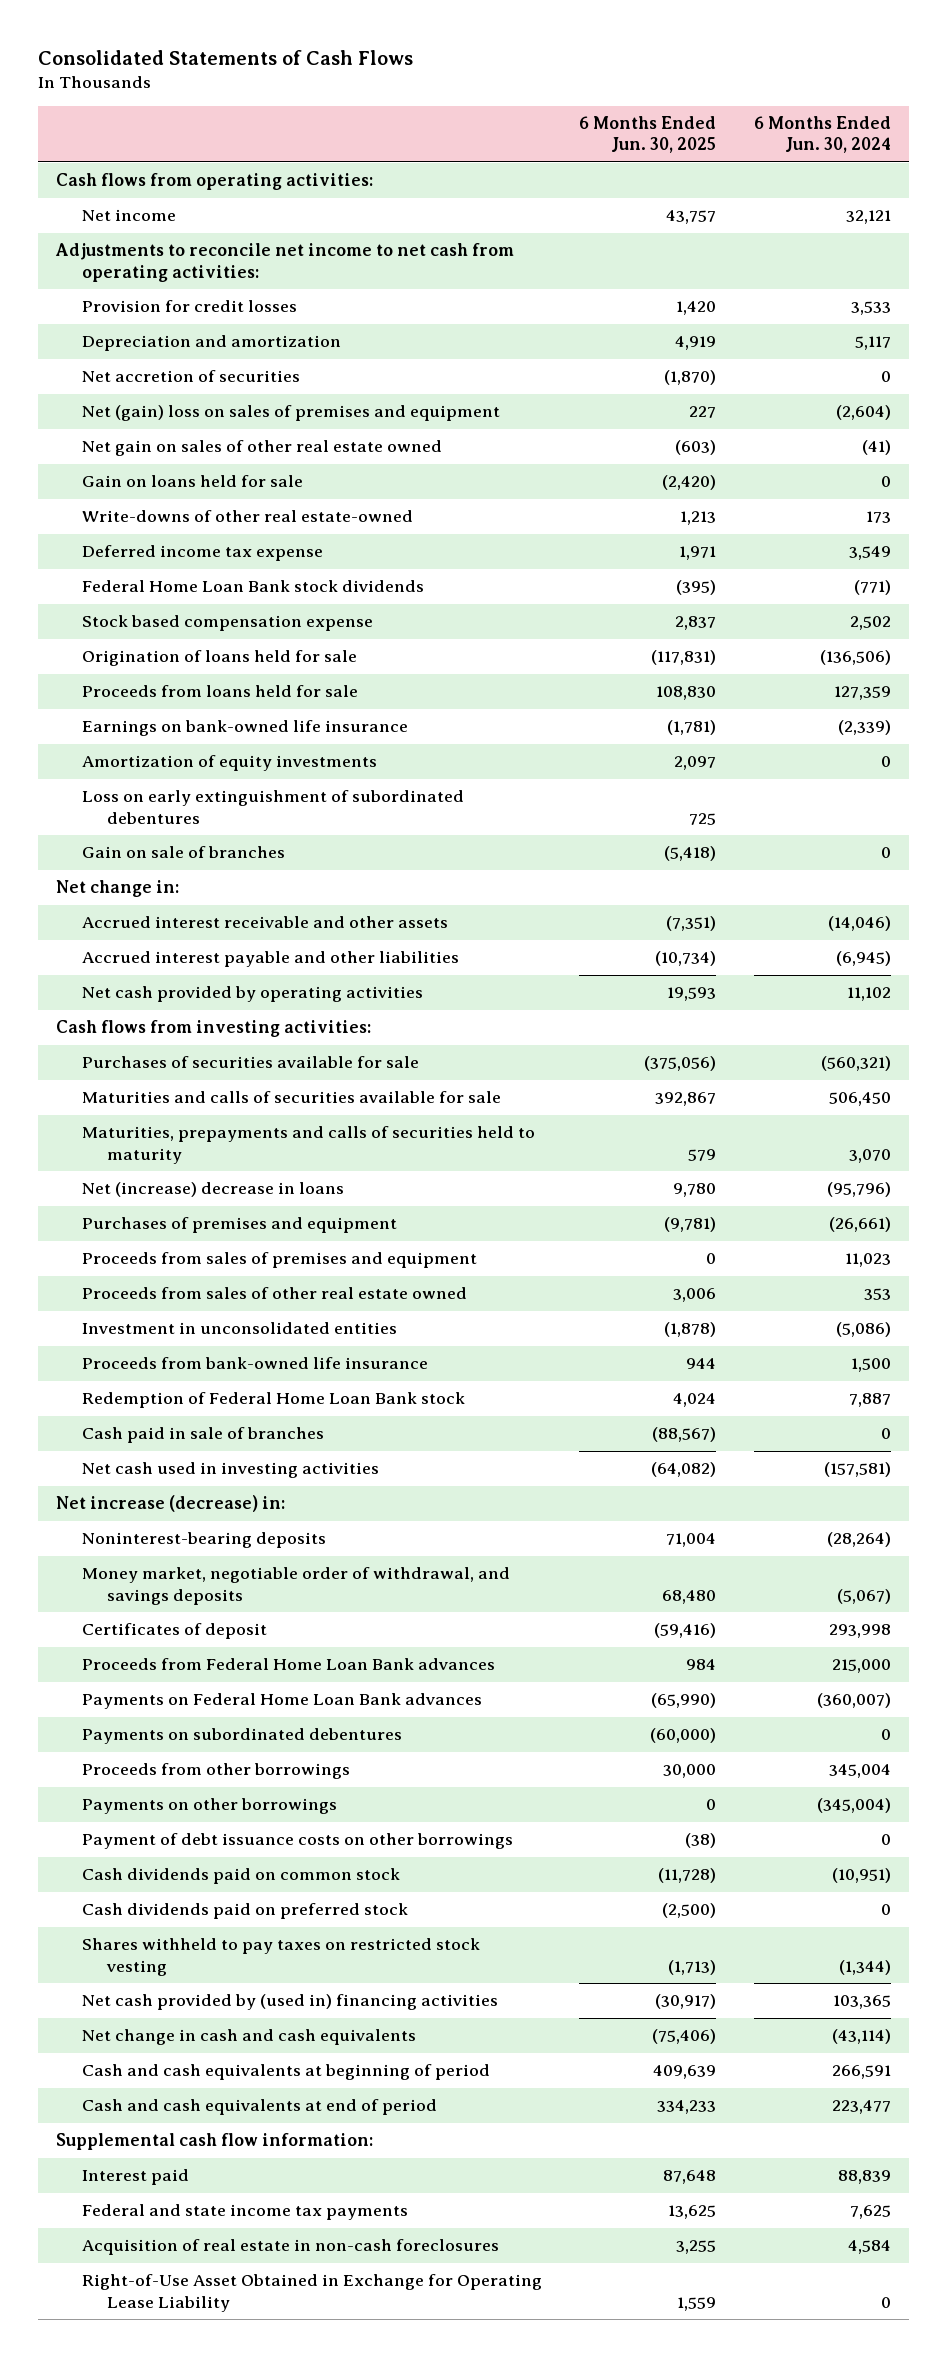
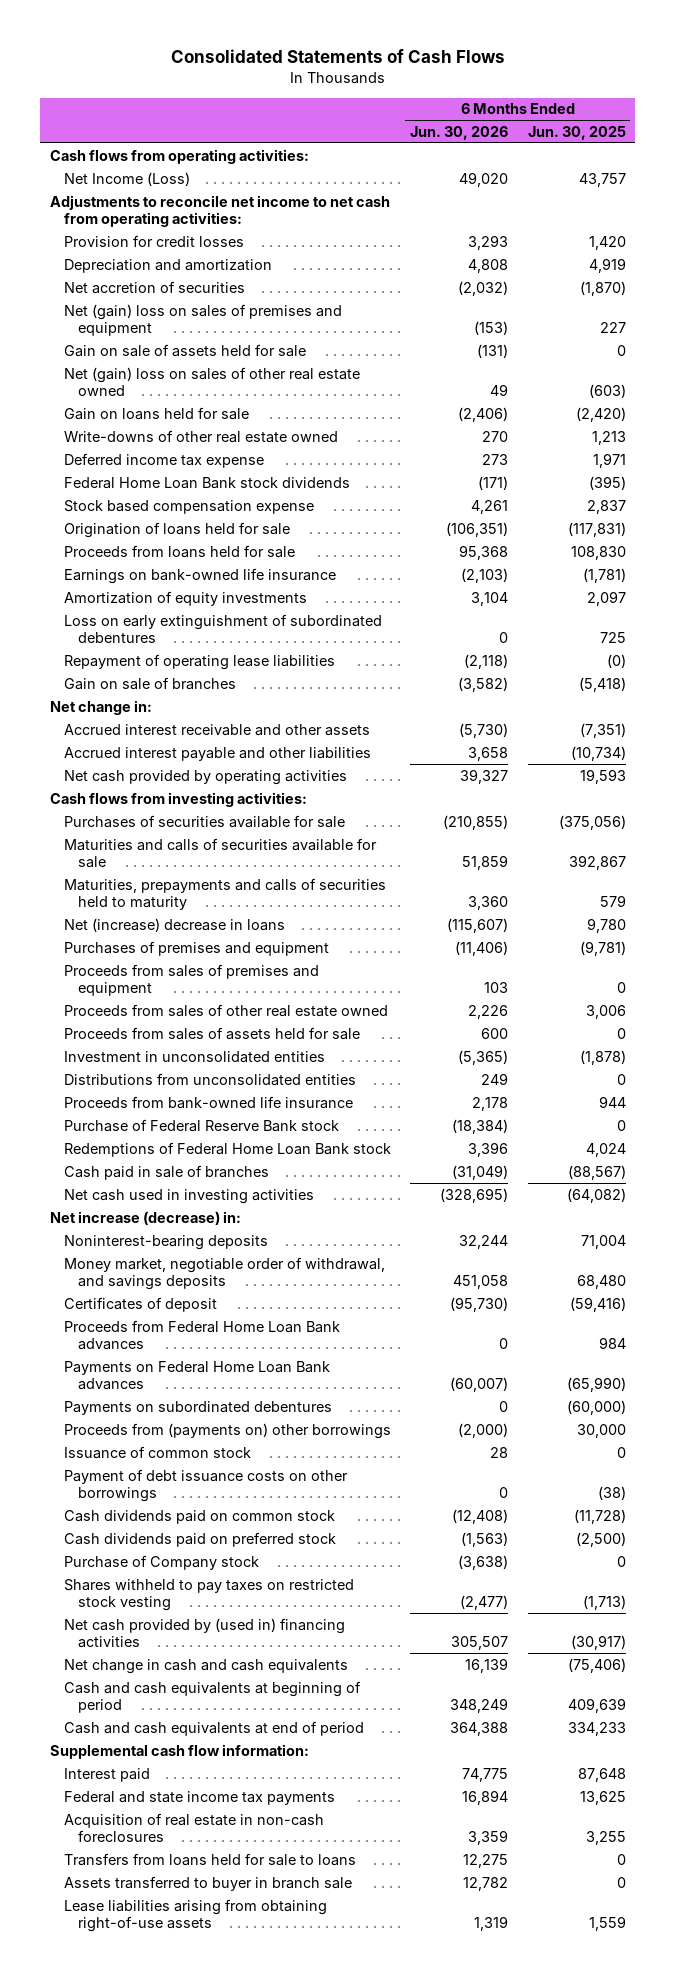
[753,116,891,154] 6 Months Ended Jun. 30, 2024 -> none
none -> [410,125,509,140] Jun. 30, 2026
[81,209,176,222] Net income -> [63,171,190,186] Net Income (Loss)
none -> [63,343,306,357] Gain on sale of assets held for sale
[81,440,442,457] Net gain on sales of other real estate owned -> [63,366,360,396] Net (gain) loss on sales of other real estate owned
[81,510,413,523] Write-downs of other real estate-owned -> [63,429,338,443] Write-downs of other real estate owned
none -> [63,653,335,670] Repayment of operating lease liabilities
none -> [63,1026,360,1040] Proceeds from sales of assets held for sale
none -> [63,1072,356,1086] Distributions from unconsolidated entities
none -> [63,1118,339,1132] Purchase of Federal Reserve Bank stock
[81,1392,465,1409] Redemption of Federal Home Loan Bank stock -> [63,1141,391,1157] Redemptions of Federal Home Loan Bank stock
[81,1798,337,1815] Payments on other borrowings -> none
[81,1763,350,1780] Proceeds from other borrowings -> [63,1422,391,1439] Proceeds from (payments on) other borrowings
none -> [63,1445,251,1459] Issuance of common stock
none -> [63,1554,259,1570] Purchase of Company stock
none -> [63,1852,356,1866] Transfers from loans held for sale to loans
none -> [63,1875,352,1891] Assets transferred to buyer in branch sale
[81,2274,542,2312] Right-of-Use Asset Obtained in Exchange for Operating Lease Liability -> [63,1898,327,1932] Lease liabilities arising from obtaining right-of-use assets

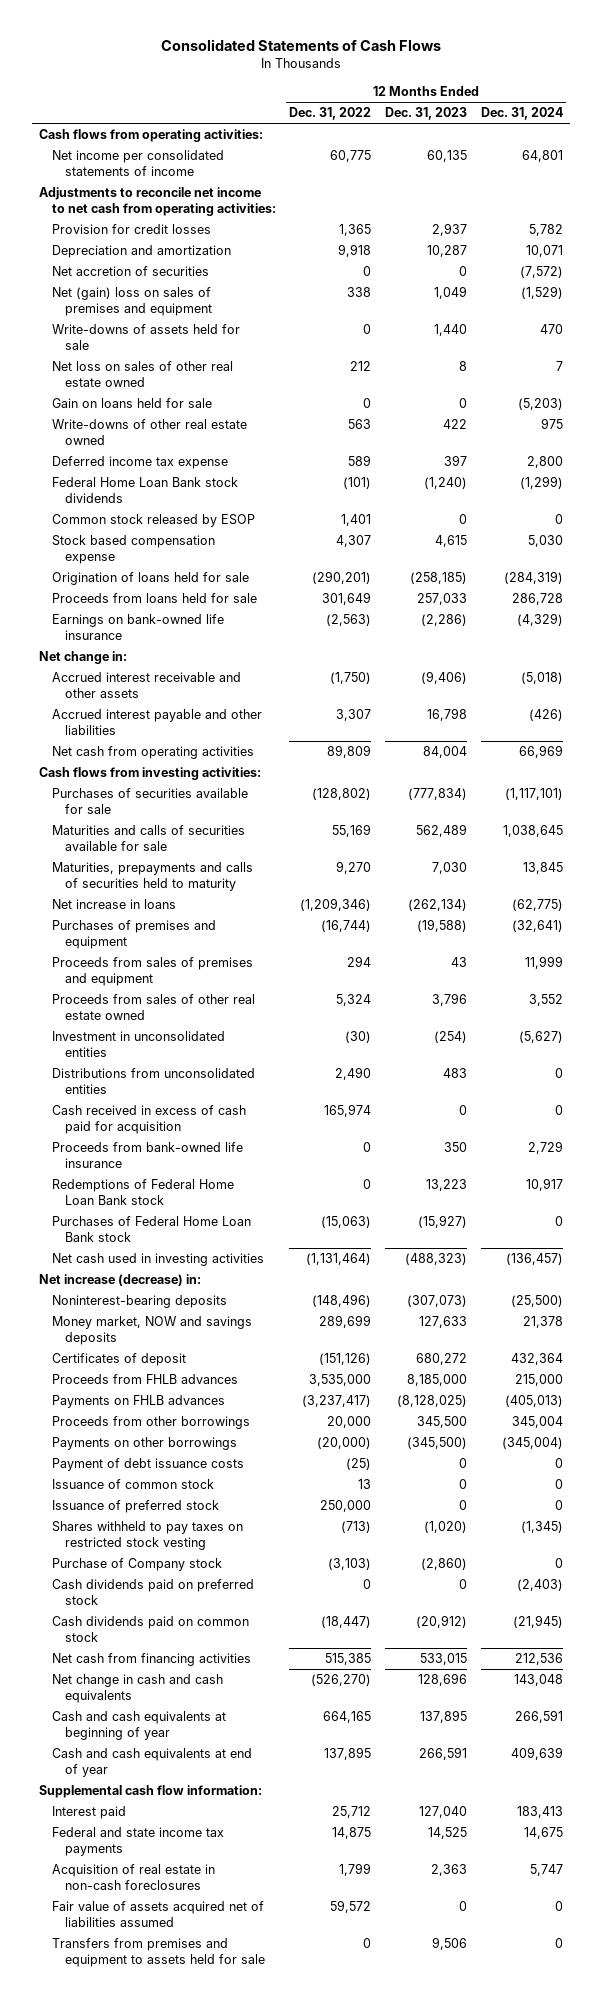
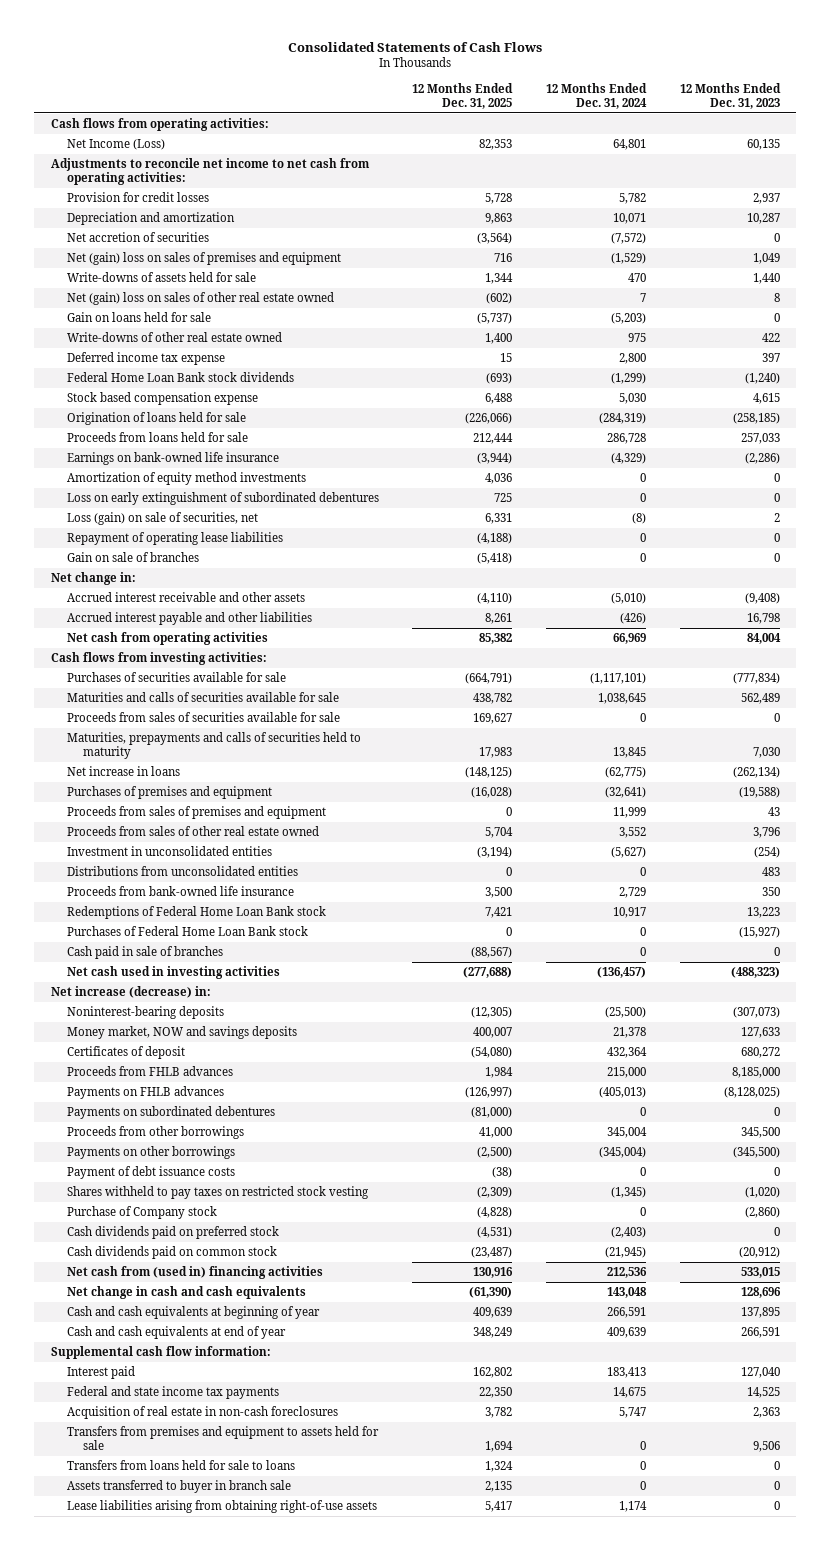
[289,107,372,121] Dec. 31, 2022 -> none
none -> [412,82,514,109] 12 Months Ended Dec. 31, 2025
[51,150,224,177] Net income per consolidated statements of income -> [66,139,165,151] Net Income (Loss)
[51,361,233,388] Net loss on sales of other real estate owned -> [66,292,334,306] Net (gain) loss on sales of other real estate owned
[51,514,255,528] Common stock released by ESOP -> none
none -> [66,472,306,486] Amortization of equity method investments
none -> [66,492,379,506] Loss on early extinguishment of subordinated debentures
none -> [66,512,258,526] Loss (gain) on sale of securities, net
none -> [66,532,283,546] Repayment of operating lease liabilities
none -> [66,552,199,563] Gain on sale of branches
[421,671,468,685] (9,406) -> [744,593,780,605] (9,408)
[520,672,563,685] (5,018) -> [610,593,646,605] (5,010)
none -> [66,712,340,723] Proceeds from sales of securities available for sale
[51,1105,246,1135] Cash received in excess of cash paid for acquisition -> none
none -> [66,946,223,960] Cash paid in sale of branches
none -> [66,1106,275,1120] Payments on subordinated debentures
[51,1479,214,1490] Issuance of common stock -> none
[51,1500,219,1514] Issuance of preferred stock -> none
[51,1653,251,1667] Net cash from financing activities -> [66,1266,323,1280] Net cash from (used in) financing activities
[51,1901,264,1928] Fair value of assets acquired net of liabilities assumed -> none
none -> [66,1460,295,1471] Transfers from loans held for sale to loans
none -> [66,1480,291,1494] Assets transferred to buyer in branch sale
none -> [66,1500,377,1514] Lease liabilities arising from obtaining right-of-use assets

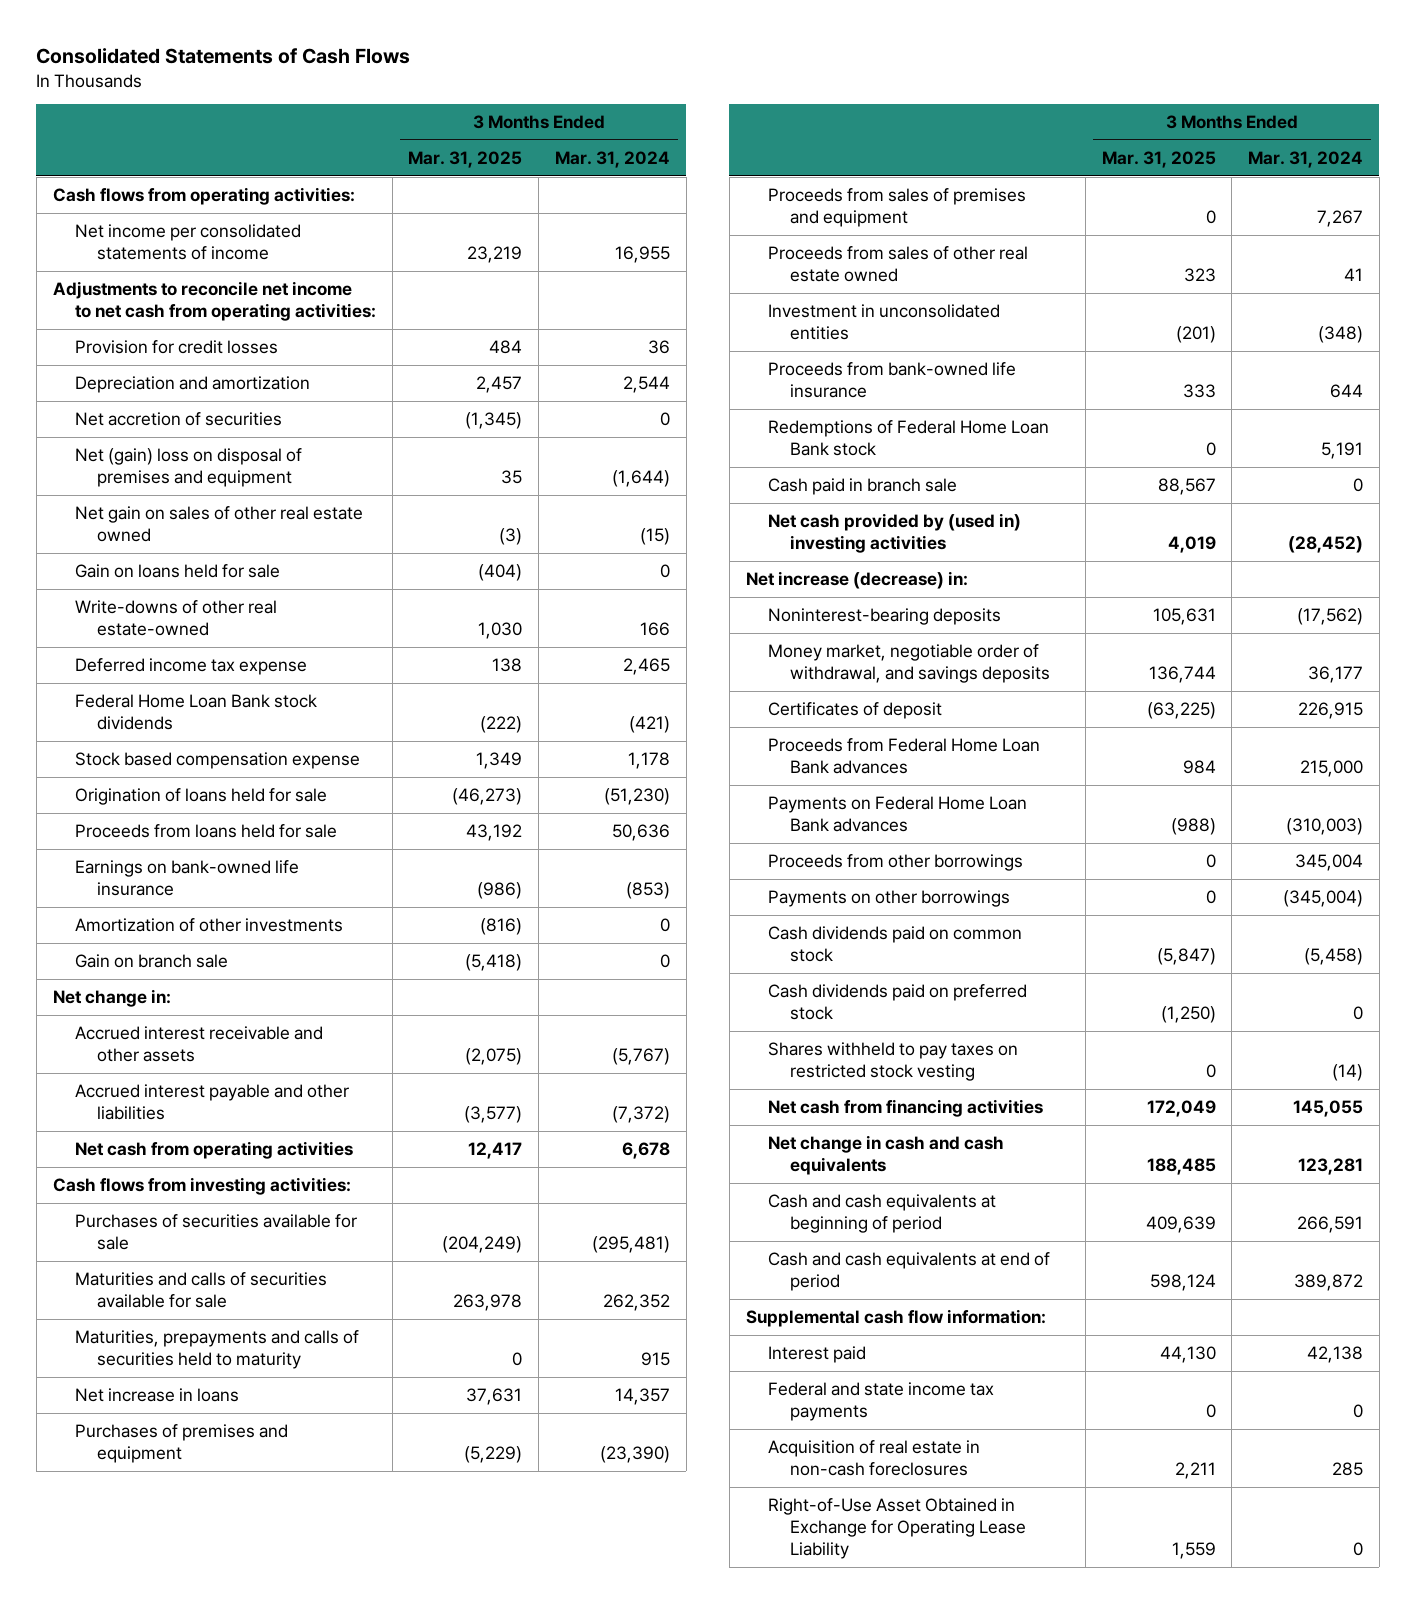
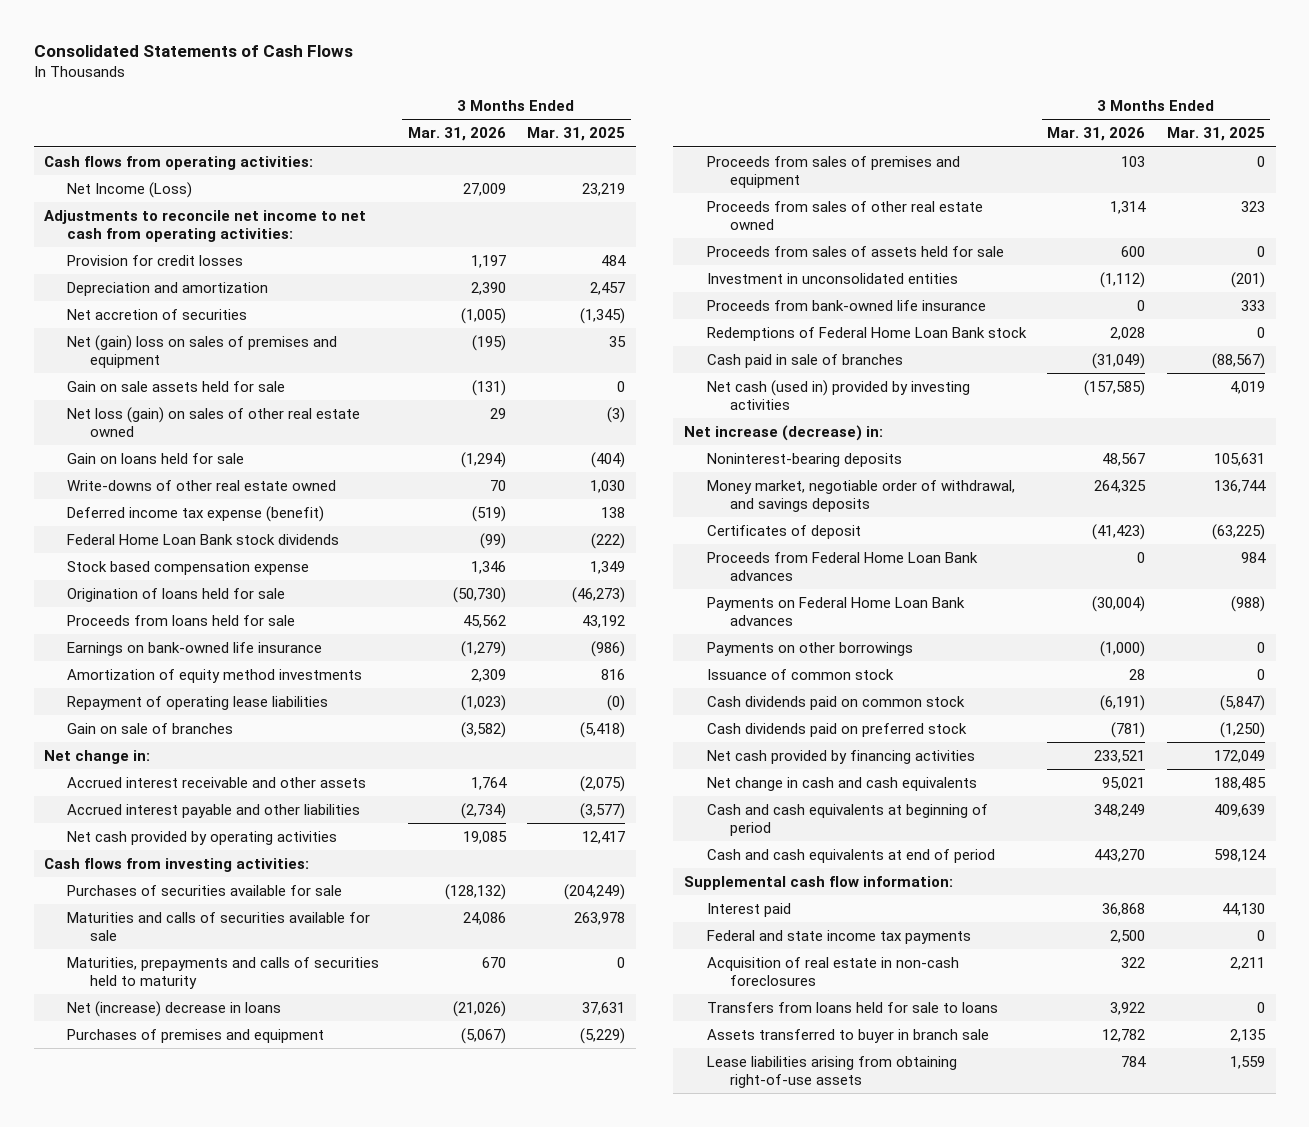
[555,150,671,168] Mar. 31, 2024 -> none
none -> [407,127,506,142] Mar. 31, 2026
[74,224,301,261] Net income per consolidated statements of income -> [67,181,193,198] Net Income (Loss)
[74,448,302,488] Net (gain) loss on disposal of premises and equipment -> [67,334,338,369] Net (gain) loss on sales of premises and equipment
none -> [67,380,286,392] Gain on sale assets held for sale
[74,506,363,543] Net gain on sales of other real estate owned -> [67,406,361,438] Net loss (gain) on sales of other real estate owned
[74,600,277,637] Write-downs of other real estate-owned -> [67,479,337,491] Write-downs of other real estate owned
[74,658,307,676] Deferred income tax expense -> [67,505,325,522] Deferred income tax expense (benefit)
[74,918,343,933] Amortization of other investments -> [67,668,363,683] Amortization of equity method investments
[480,918,523,936] (816) -> [601,668,626,680] 816
none -> [67,695,329,710] Repayment of operating lease liabilities
[74,954,228,969] Gain on branch sale -> [67,722,234,734] Gain on sale of branches
[74,1141,353,1160] Net cash from operating activities -> [67,830,338,845] Net cash provided by operating activities
[74,1388,239,1403] Net increase in loans -> [67,1000,282,1017] Net (increase) decrease in loans
none -> [706,245,1004,257] Proceeds from sales of assets held for sale
[768,478,958,496] Cash paid in branch sale -> [706,353,903,368] Cash paid in sale of branches
[1157,478,1216,496] 88,567 -> [1211,352,1265,369] (88,567)
[768,513,1022,554] Net cash provided by (used in) investing activities -> [706,379,970,411] Net cash (used in) provided by investing activities
[768,854,1024,872] Proceeds from other borrowings -> none
none -> [706,668,894,680] Issuance of common stock
[768,1042,1019,1082] Shares withheld to pay taxes on restricted stock vesting -> none
[768,1099,1044,1118] Net cash from financing activities -> [706,749,975,764] Net cash provided by financing activities
none -> [706,1001,998,1013] Transfers from loans held for sale to loans
none -> [706,1028,989,1043] Assets transferred to buyer in branch sale
[768,1498,1027,1560] Right-of-Use Asset Obtained in Exchange for Operating Lease Liability -> [706,1055,957,1089] Lease liabilities arising from obtaining right-of-use assets

